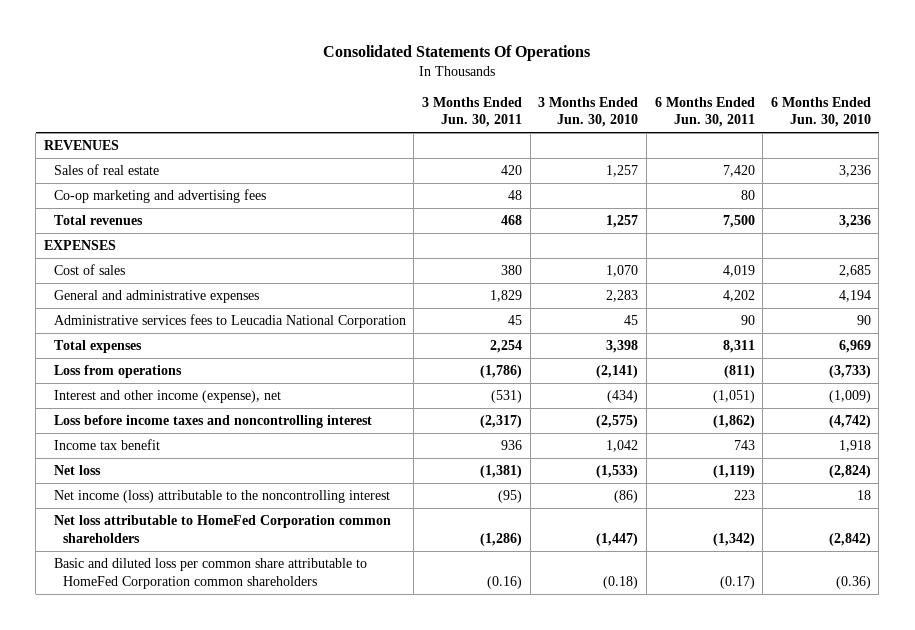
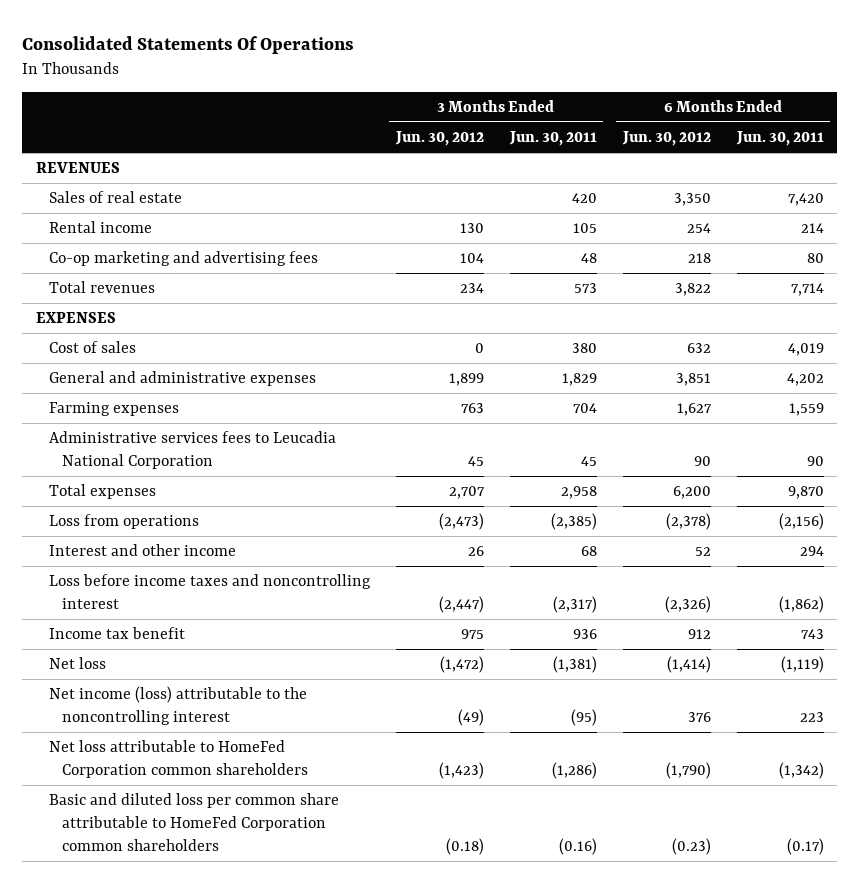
[538,96,639,128] 3 Months Ended Jun. 30, 2010 -> none
[770,96,871,128] 6 Months Ended Jun. 30, 2010 -> none
none -> [394,131,484,147] Jun. 30, 2012
none -> [621,131,711,147] Jun. 30, 2012
none -> [48,221,152,234] Rental income
[500,215,522,226] 468 -> [573,283,597,294] 573
[722,215,755,229] 7,500 -> [790,283,824,297] 7,714
none -> [48,402,179,417] Farming expenses
[489,340,522,354] 2,254 -> [560,486,597,500] 2,958
[722,340,755,354] 8,311 -> [787,486,824,500] 9,870
[479,365,522,379] (1,786) -> [550,513,597,531] (2,385)
[723,365,755,379] (811) -> [778,513,824,531] (2,156)
[53,390,281,404] Interest and other income (expense), net -> [48,544,236,557] Interest and other income
[490,390,522,404] (531) -> [580,546,597,557] 68
[712,390,755,404] (1,051) -> [799,546,824,557] 294

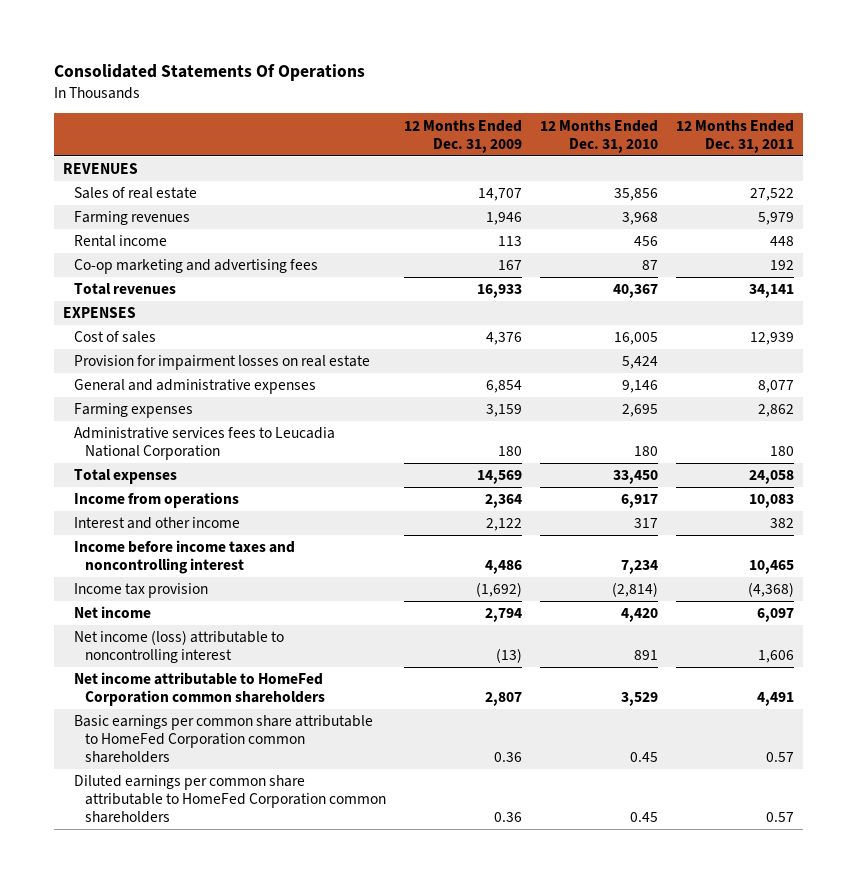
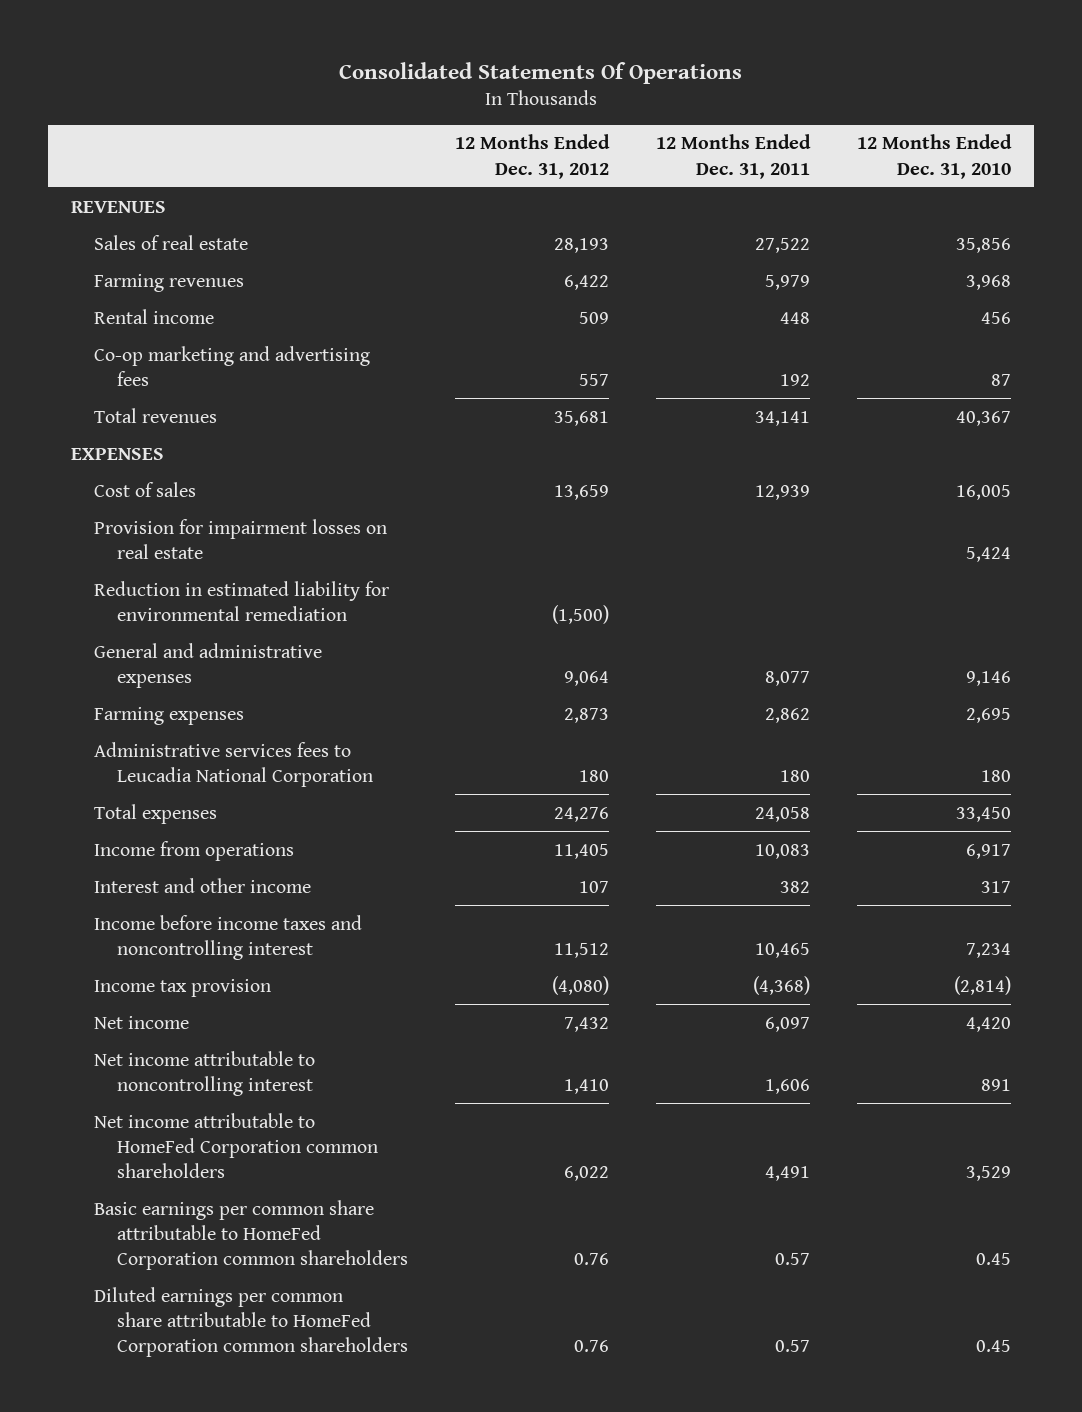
[404,119,523,153] 12 Months Ended Dec. 31, 2009 -> none
none -> [454,134,610,179] 12 Months Ended Dec. 31, 2012
none -> [94,580,390,621] Reduction in estimated liability for environmental remediation
[73,630,284,664] Net income (loss) attributable to noncontrolling interest -> [94,1050,316,1096] Net income attributable to noncontrolling interest

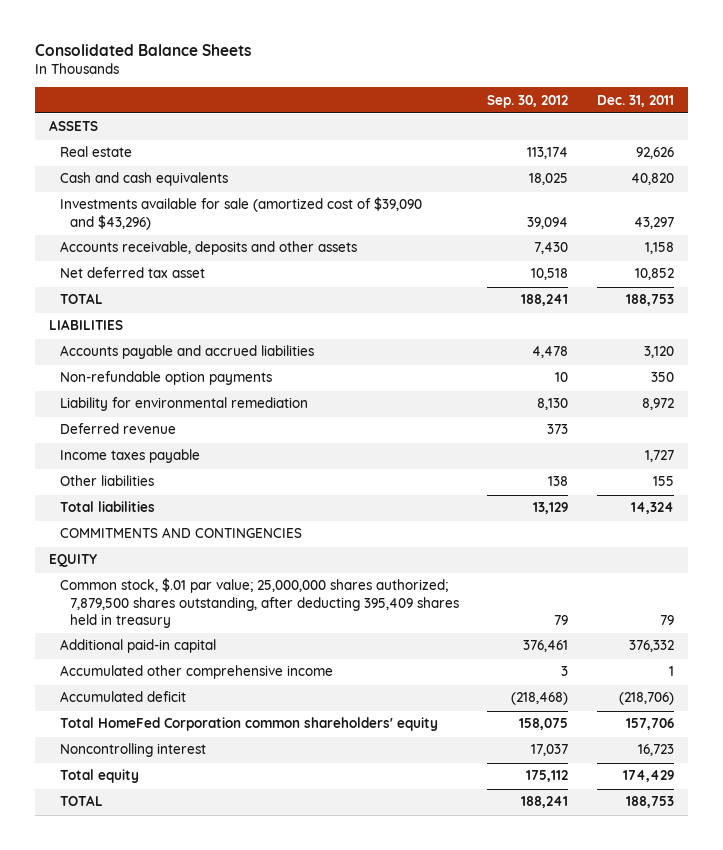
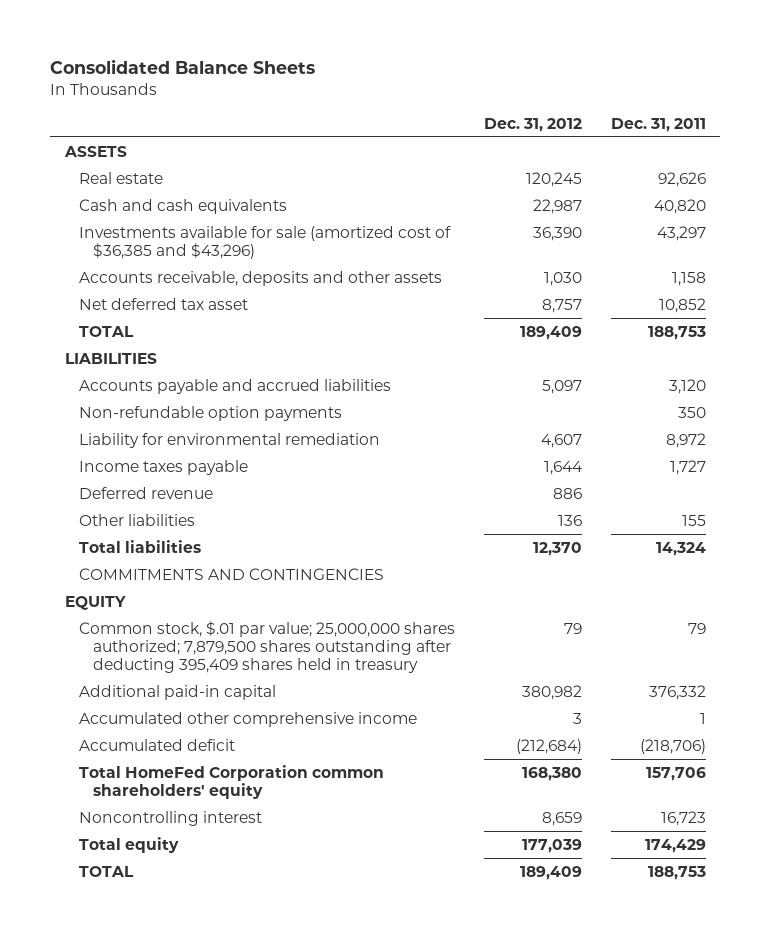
[487,94,569,108] Sep. 30, 2012 -> none
none -> [483,117,582,132] Dec. 31, 2012
[59,197,422,230] Investments available for sale (amortized cost of $39,090 and $43,296) -> [78,225,451,259] Investments available for sale (amortized cost of $36,385 and $43,296)
[59,423,176,435] Deferred revenue -> [78,486,213,499] Deferred revenue
[59,578,460,628] Common stock, $.01 par value; 25,000,000 shares authorized; 7,879,500 shares outstanding, after deducting 395,409 shares held in treasury -> [78,620,455,673] Common stock, $.01 par value; 25,000,000 shares authorized; 7,879,500 shares outstanding after deducting 395,409 shares held in treasury

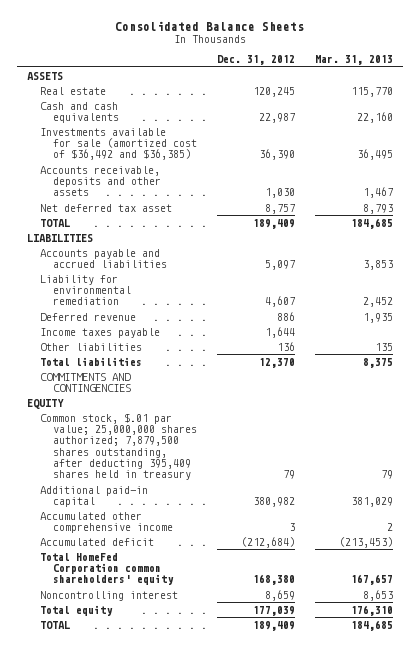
[610,117,706,132] Dec. 31, 2011 -> none
none -> [315,55,394,66] Mar. 31, 2013
[78,225,451,259] Investments available for sale (amortized cost of $36,385 and $43,296) -> [40,127,197,161] Investments available for sale (amortized cost of $36,492 and $36,385)
[78,405,342,421] Non-refundable option payments -> none
[78,459,248,475] Income taxes payable -> [40,327,161,338] Income taxes payable
[78,620,455,673] Common stock, $.01 par value; 25,000,000 shares authorized; 7,879,500 shares outstanding after deducting 395,409 shares held in treasury -> [40,412,197,481] Common stock, $.01 par value; 25,000,000 shares authorized; 7,879,500 shares outstanding, after deducting 395,409 shares held in treasury

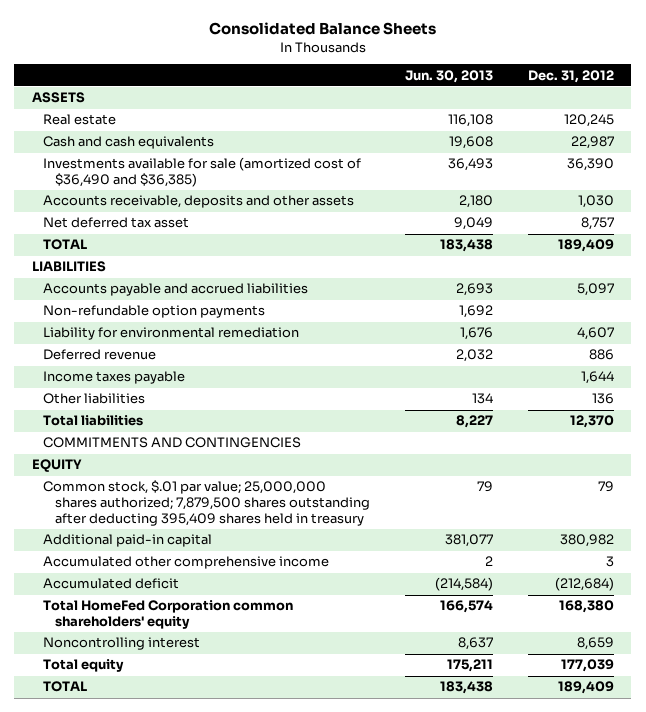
[315,55,394,66] Mar. 31, 2013 -> none
none -> [404,69,493,83] Jun. 30, 2013
[40,127,197,161] Investments available for sale (amortized cost of $36,492 and $36,385) -> [43,157,362,188] Investments available for sale (amortized cost of $36,490 and $36,385)
none -> [43,305,266,319] Non-refundable option payments
[40,412,197,481] Common stock, $.01 par value; 25,000,000 shares authorized; 7,879,500 shares outstanding, after deducting 395,409 shares held in treasury -> [43,480,370,526] Common stock, $.01 par value; 25,000,000 shares authorized; 7,879,500 shares outstanding after deducting 395,409 shares held in treasury

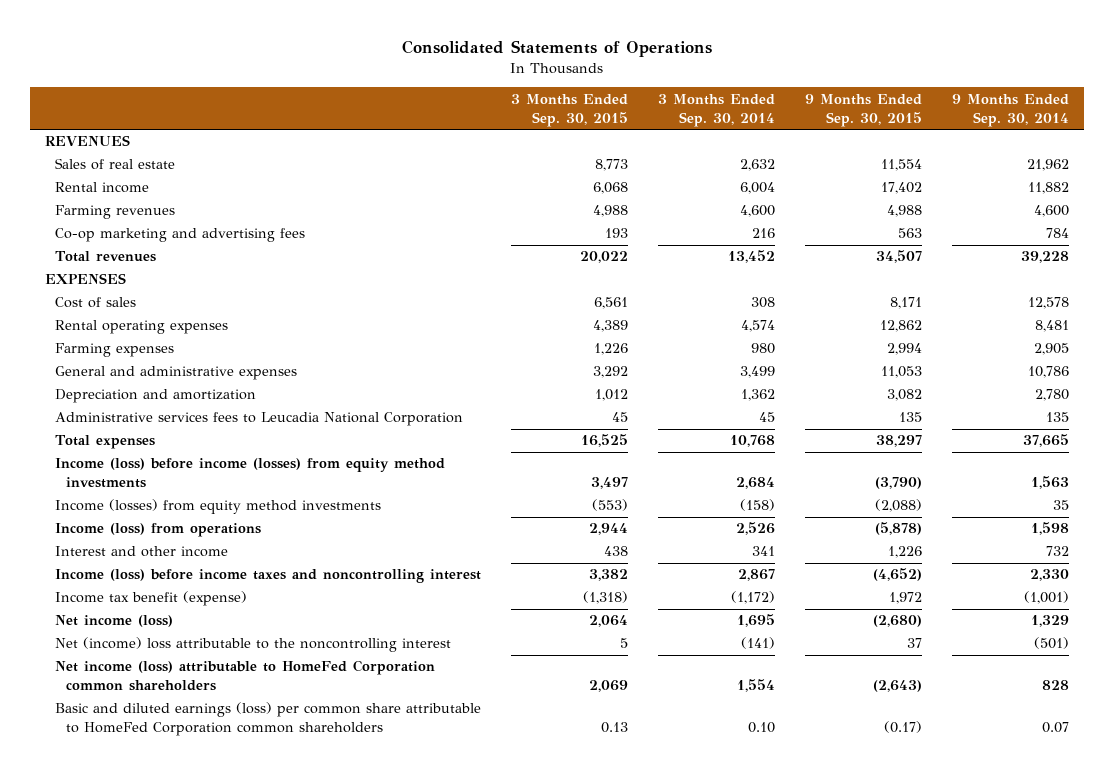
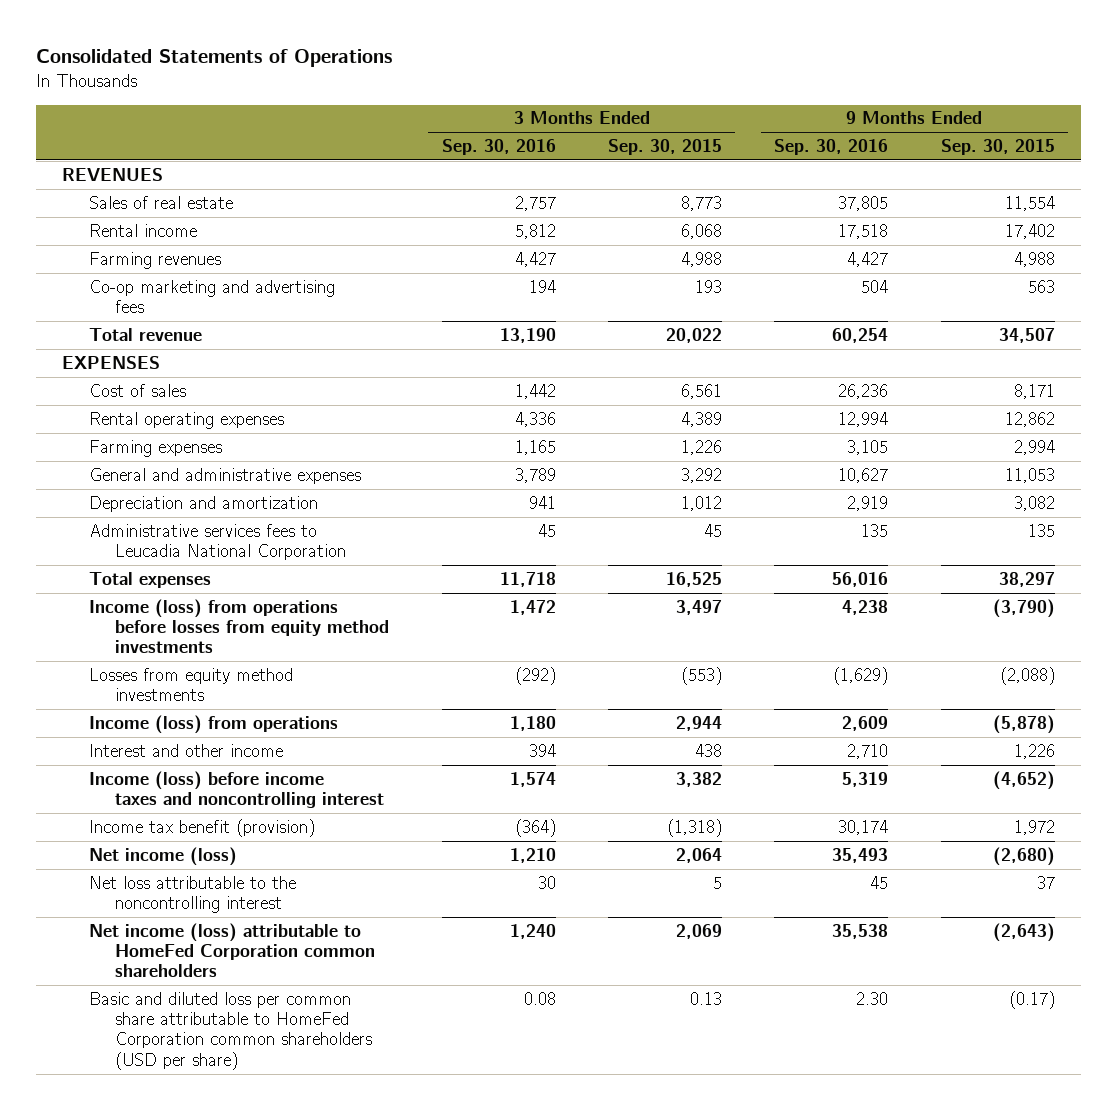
[658,93,776,127] 3 Months Ended Sep. 30, 2014 -> none
[951,93,1069,127] 9 Months Ended Sep. 30, 2014 -> none
none -> [441,139,556,156] Sep. 30, 2016
none -> [774,139,889,156] Sep. 30, 2016
[55,251,157,263] Total revenues -> [88,327,202,341] Total revenue
[55,458,446,489] Income (loss) before income (losses) from equity method investments -> [88,598,390,654] Income (loss) from operations before losses from equity method investments
[55,499,382,515] Income (losses) from equity method investments -> [88,667,293,702] Losses from equity method investments
[55,591,248,607] Income tax benefit (expense) -> [88,818,315,837] Income tax benefit (provision)
[55,637,452,653] Net (income) loss attributable to the noncontrolling interest -> [88,875,296,914] Net loss attributable to the noncontrolling interest
[55,702,482,737] Basic and diluted earnings (loss) per common share attributable to HomeFed Corporation common shareholders -> [88,991,373,1070] Basic and diluted loss per common share attributable to HomeFed Corporation common shareholders (USD per share)

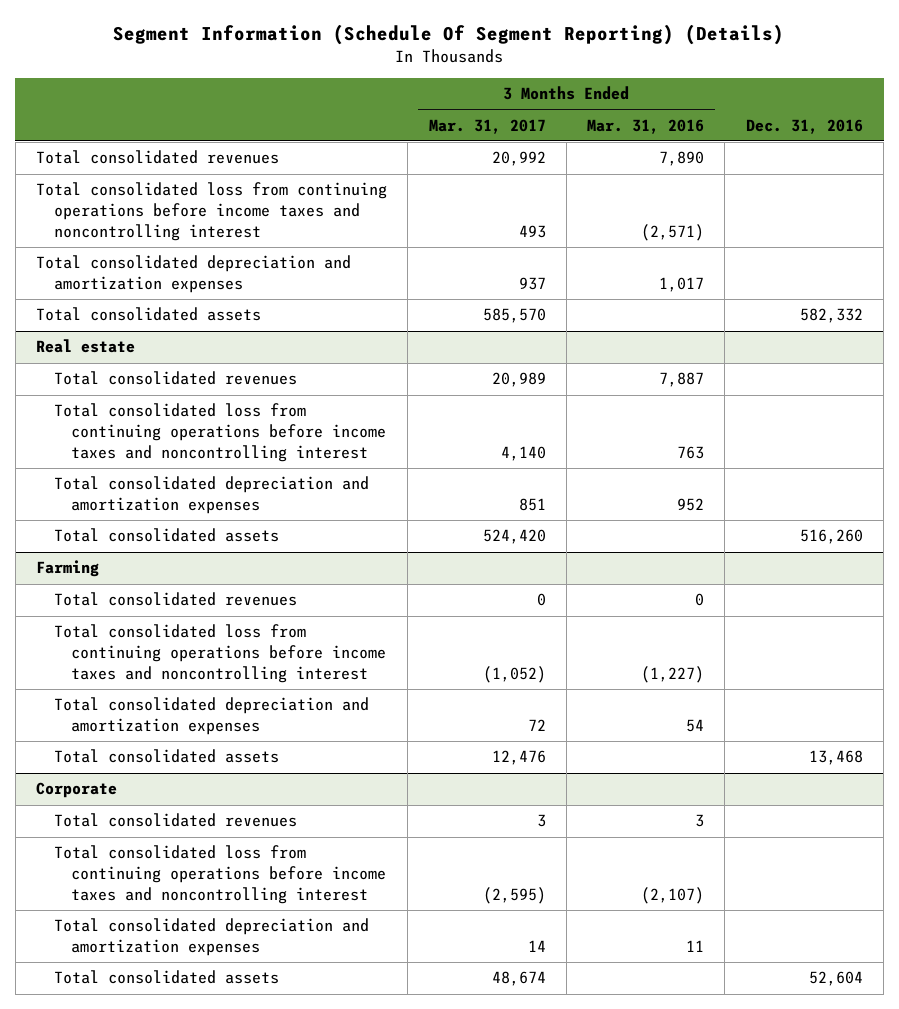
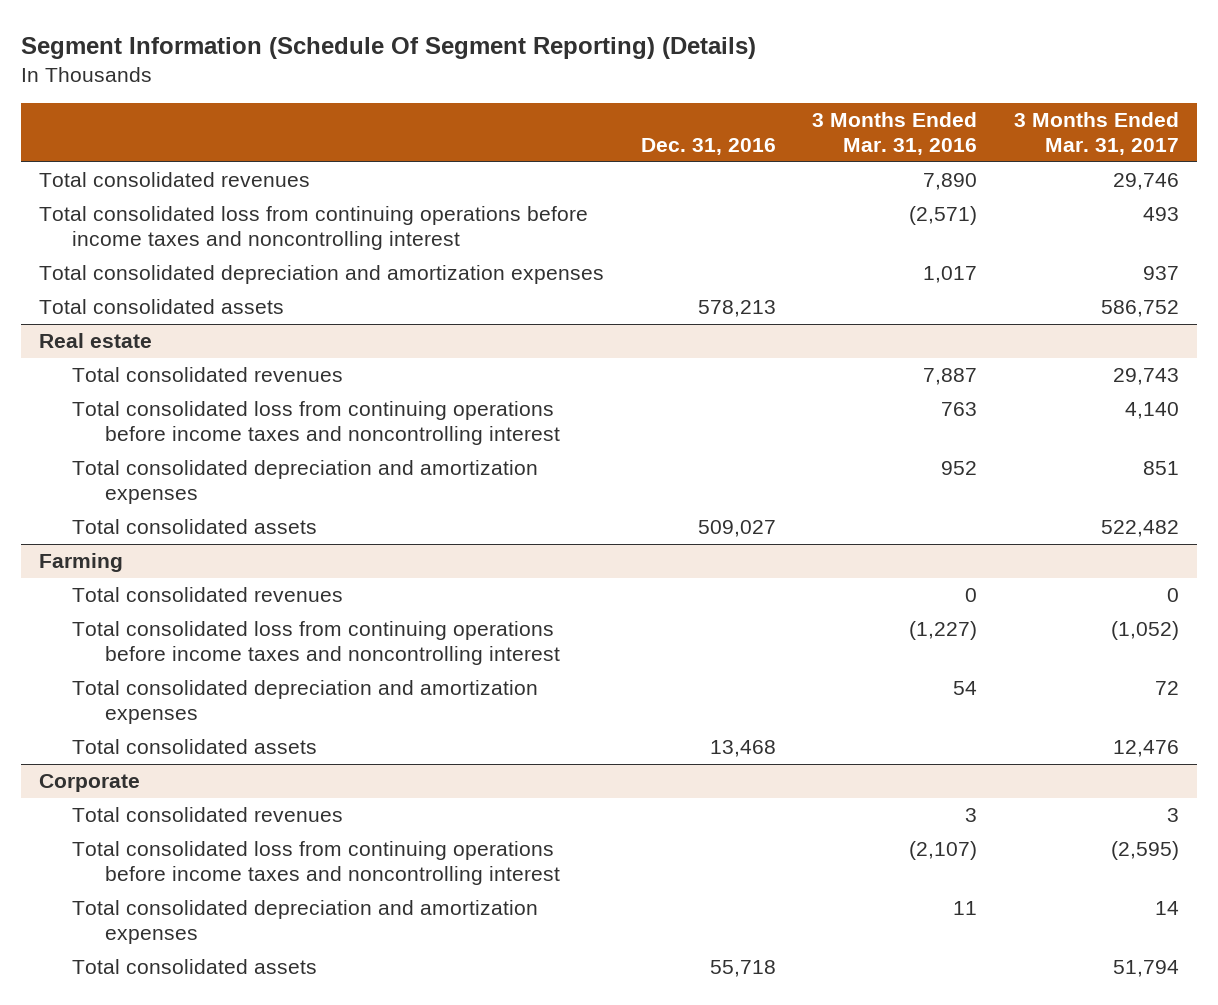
[491,151,546,167] 20,992 -> [1112,173,1179,191] 29,746
[482,308,546,324] 585,570 -> [1100,300,1179,318] 586,752
[799,308,863,324] 582,332 -> [697,300,776,318] 578,213
[491,372,546,388] 20,989 -> [1112,368,1179,386] 29,743
[482,529,546,545] 524,420 -> [1100,520,1179,538] 522,482
[799,529,863,545] 516,260 -> [697,520,776,538] 509,027
[491,971,546,987] 48,674 -> [1112,960,1179,978] 51,794
[808,971,863,987] 52,604 -> [709,960,776,978] 55,718

